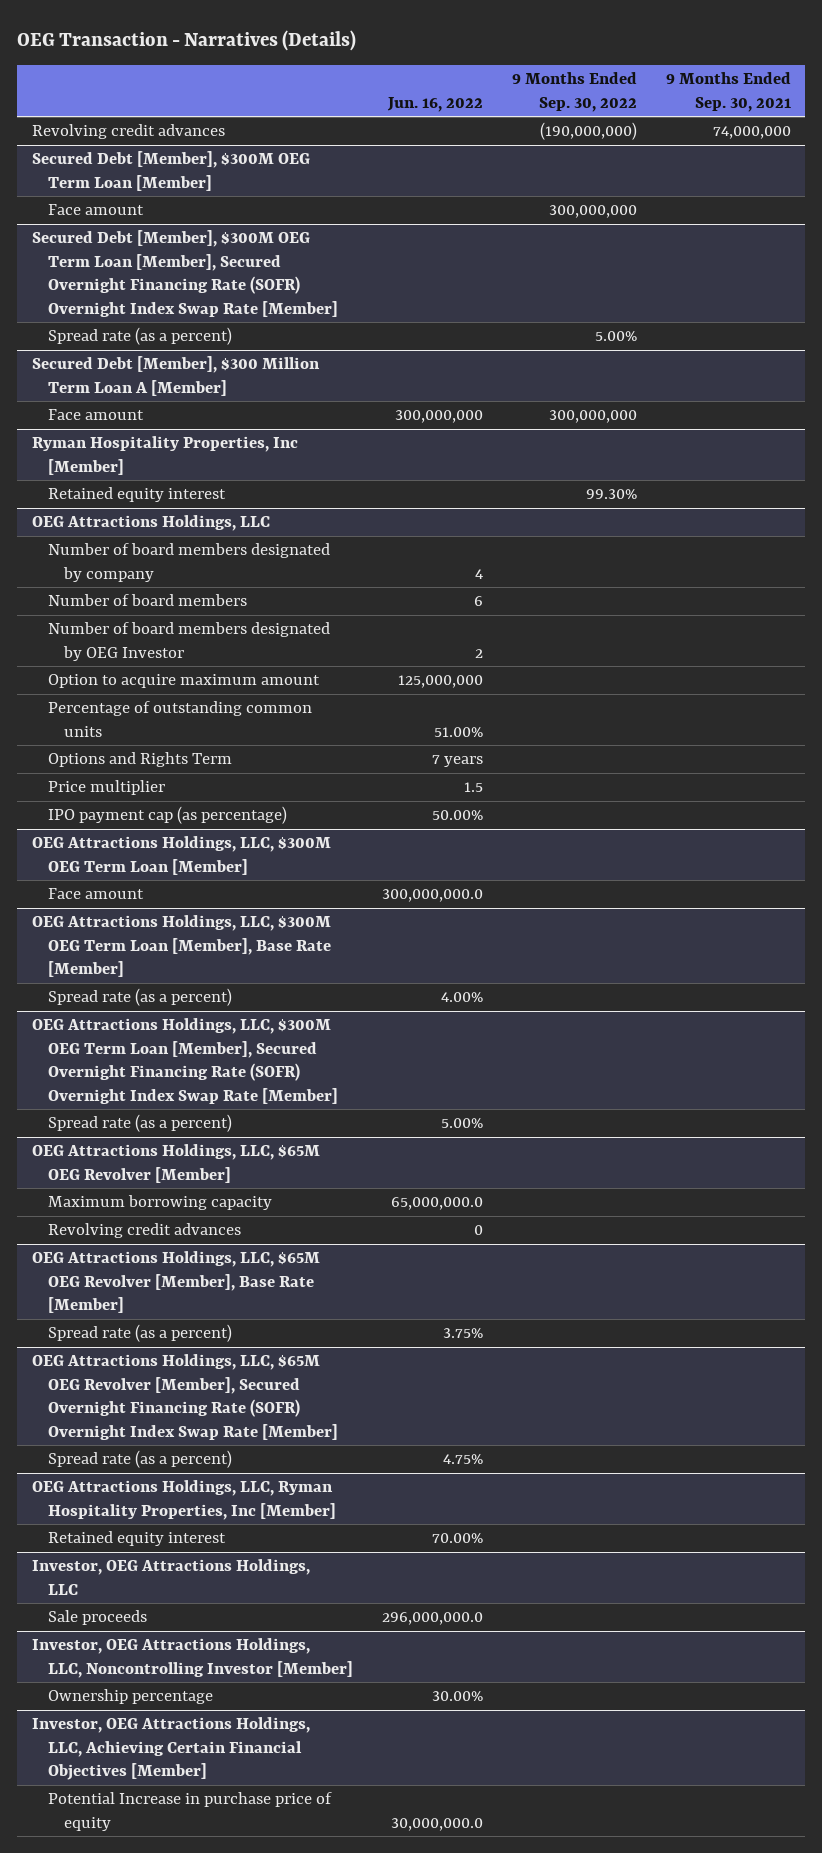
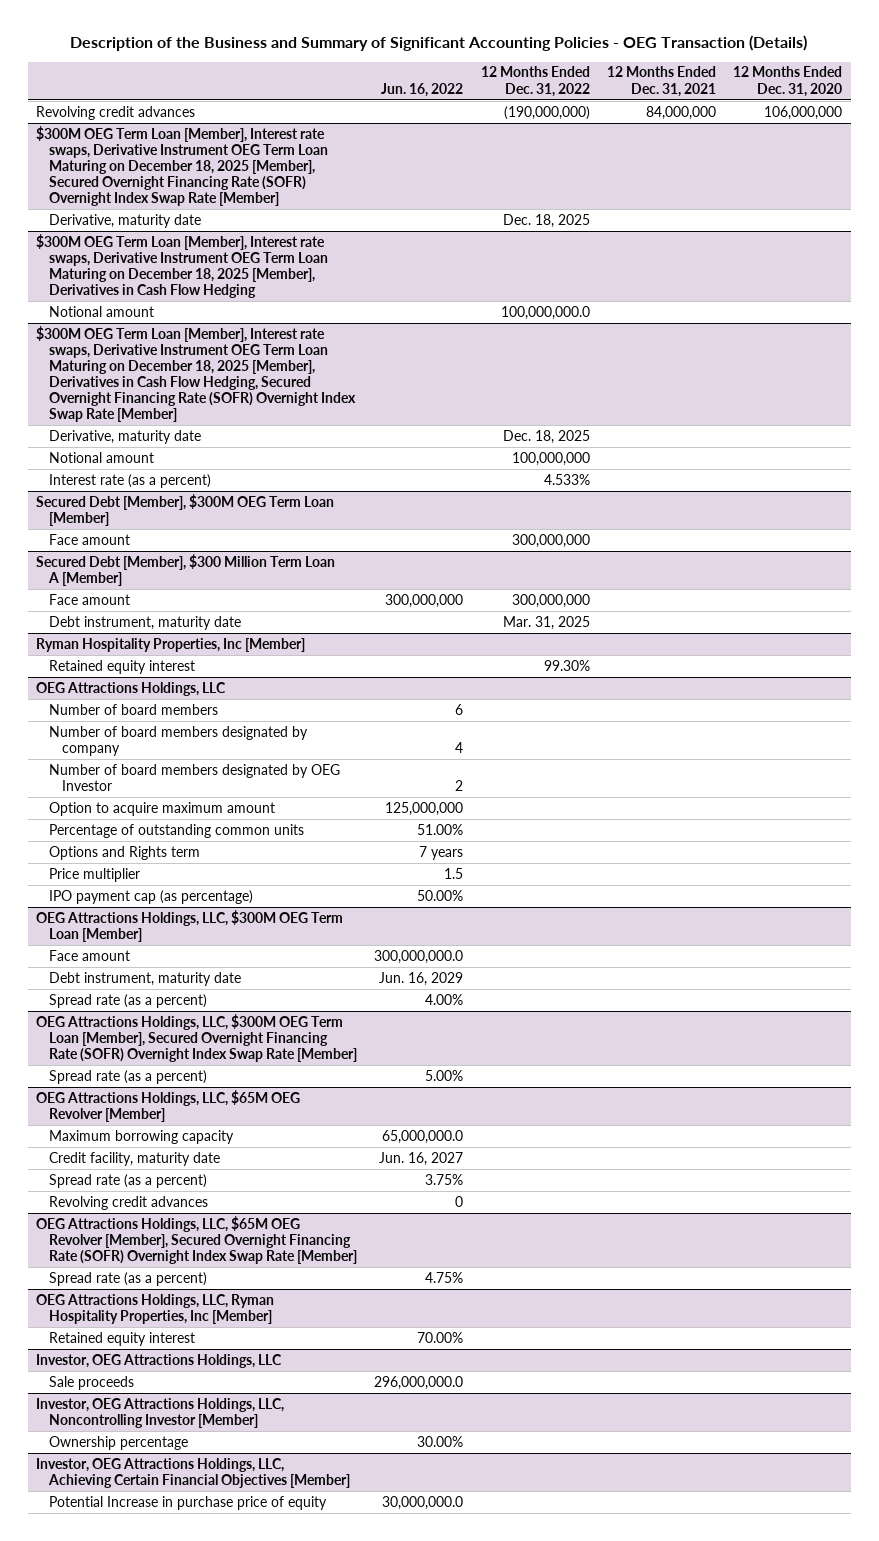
[17,30,357,52] OEG Transaction - Narratives (Details) -> [70,35,808,52] Description of the Business and Summary of Significant Accounting Policies - OEG Transaction (Details)
[511,72,637,112] 9 Months Ended Sep. 30, 2022 -> none
[665,72,791,112] 9 Months Ended Sep. 30, 2021 -> none
none -> [480,66,590,97] 12 Months Ended Dec. 31, 2022
none -> [607,66,717,97] 12 Months Ended Dec. 31, 2021
none -> [733,66,843,97] 12 Months Ended Dec. 31, 2020
none -> [36,125,328,207] $300M OEG Term Loan [Member], Interest rate swaps, Derivative Instrument OEG Term Loan Maturing on December 18, 2025 [Member], Secured Overnight Financing Rate (SOFR) Overnight Index Swap Rate [Member]
none -> [48,213,201,228] Derivative, maturity date
none -> [36,233,328,299] $300M OEG Term Loan [Member], Interest rate swaps, Derivative Instrument OEG Term Loan Maturing on December 18, 2025 [Member], Derivatives in Cash Flow Hedging
none -> [48,305,154,317] Notional amount
none -> [36,325,356,423] $300M OEG Term Loan [Member], Interest rate swaps, Derivative Instrument OEG Term Loan Maturing on December 18, 2025 [Member], Derivatives in Cash Flow Hedging, Secured Overnight Financing Rate (SOFR) Overnight Index Swap Rate [Member]
none -> [48,429,201,444] Derivative, maturity date
none -> [48,451,154,463] Notional amount
none -> [48,473,211,488] Interest rate (as a percent)
[31,230,338,317] Secured Debt [Member], $300M OEG Term Loan [Member], Secured Overnight Financing Rate (SOFR) Overnight Index Swap Rate [Member] -> none
[47,327,232,346] Spread rate (as a percent) -> none
none -> [48,615,241,630] Debt instrument, maturity date
[47,543,330,582] Number of board members designated by company -> [48,725,308,756] Number of board members designated by company
[47,752,232,768] Options and Rights Term -> [48,845,200,860] Options and Rights term
[31,915,331,978] OEG Attractions Holdings, LLC, $300M OEG Term Loan [Member], Base Rate [Member] -> none
none -> [48,971,241,986] Debt instrument, maturity date
[31,1251,320,1314] OEG Attractions Holdings, LLC, $65M OEG Revolver [Member], Base Rate [Member] -> none
none -> [48,1151,220,1166] Credit facility, maturity date
[47,1223,241,1239] Revolving credit advances -> [48,1195,208,1210] Revolving credit advances

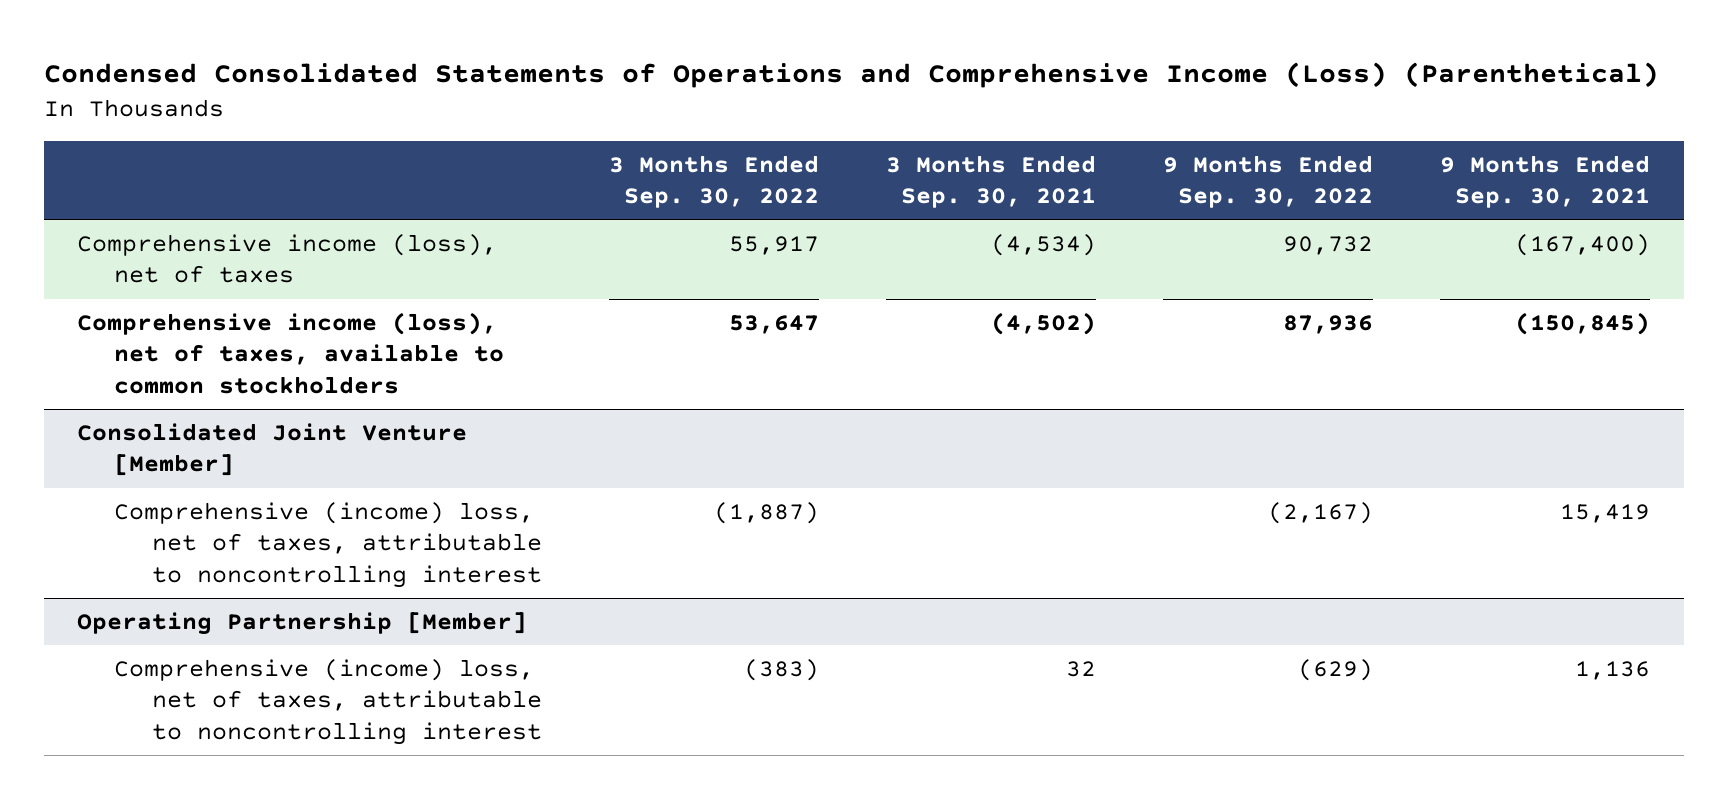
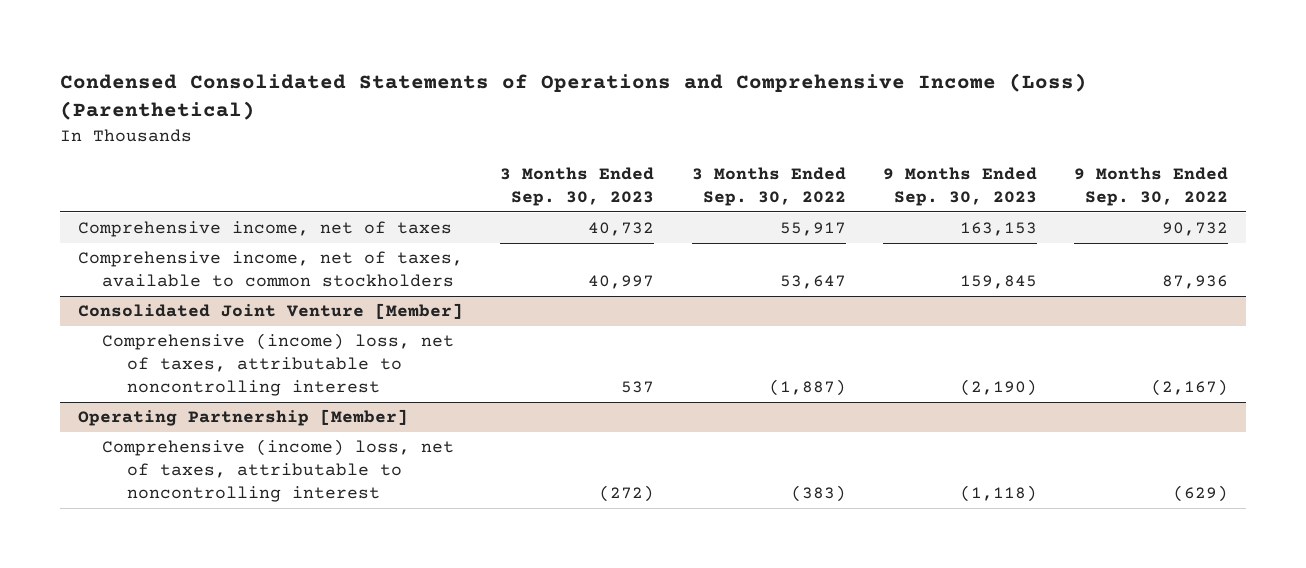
[885,154,1096,209] 3 Months Ended Sep. 30, 2021 -> none
[1440,154,1651,209] 9 Months Ended Sep. 30, 2021 -> none
none -> [500,167,655,207] 3 Months Ended Sep. 30, 2023
none -> [882,167,1037,207] 9 Months Ended Sep. 30, 2023
[77,233,498,284] Comprehensive income (loss), net of taxes -> [78,221,453,238] Comprehensive income, net of taxes
[77,311,505,395] Comprehensive income (loss), net of taxes, available to common stockholders -> [78,251,464,288] Comprehensive income, net of taxes, available to common stockholders

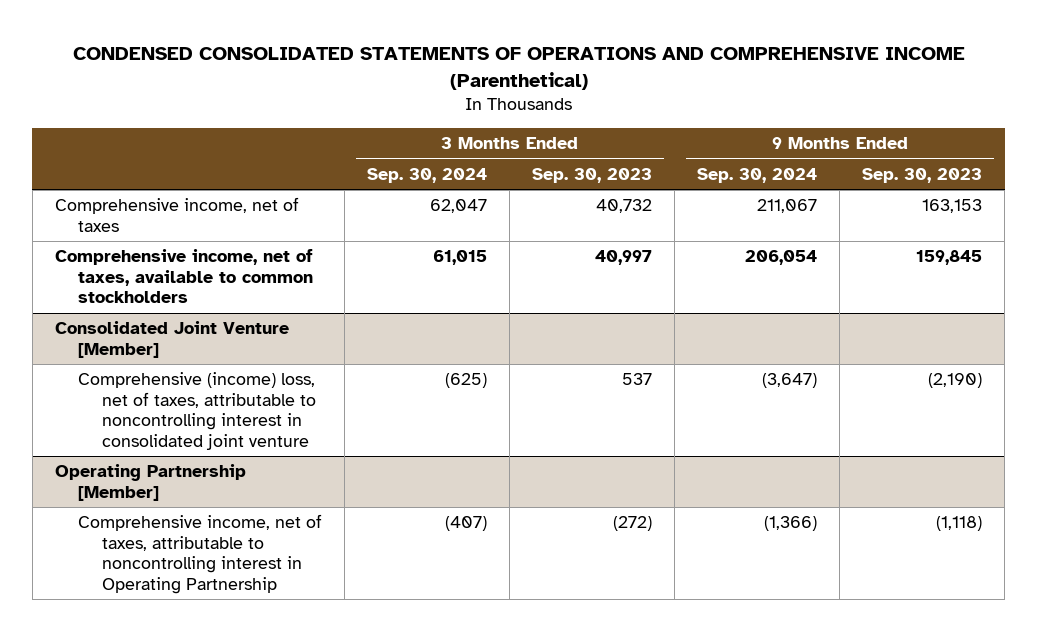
[59,73,1087,121] Condensed Consolidated Statements of Operations and Comprehensive Income (Loss) (Parenthetical) -> [72,46,965,90] CONDENSED CONSOLIDATED STATEMENTS OF OPERATIONS AND COMPREHENSIVE INCOME (Parenthetical)
[691,167,846,207] 3 Months Ended Sep. 30, 2022 -> none
[1073,167,1228,207] 9 Months Ended Sep. 30, 2022 -> none
none -> [367,167,488,183] Sep. 30, 2024
none -> [697,167,818,183] Sep. 30, 2024
[102,333,455,396] Comprehensive (income) loss, net of taxes, attributable to noncontrolling interest -> [78,372,316,450] Comprehensive (income) loss, net of taxes, attributable to noncontrolling interest in consolidated joint venture
[102,439,455,502] Comprehensive (income) loss, net of taxes, attributable to noncontrolling interest -> [78,514,323,594] Comprehensive income, net of taxes, attributable to noncontrolling interest in Operating Partnership

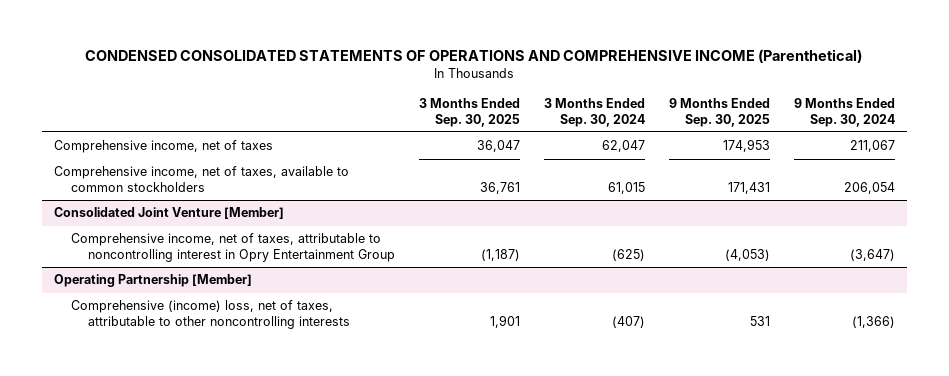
[532,167,653,183] Sep. 30, 2023 -> none
[862,167,983,183] Sep. 30, 2023 -> none
none -> [419,97,521,127] 3 Months Ended Sep. 30, 2025
none -> [669,97,771,127] 9 Months Ended Sep. 30, 2025
[78,372,316,450] Comprehensive (income) loss, net of taxes, attributable to noncontrolling interest in consolidated joint venture -> [70,233,396,263] Comprehensive income, net of taxes, attributable to noncontrolling interest in Opry Entertainment Group
[78,514,323,594] Comprehensive income, net of taxes, attributable to noncontrolling interest in Operating Partnership -> [70,300,351,330] Comprehensive (income) loss, net of taxes, attributable to other noncontrolling interests

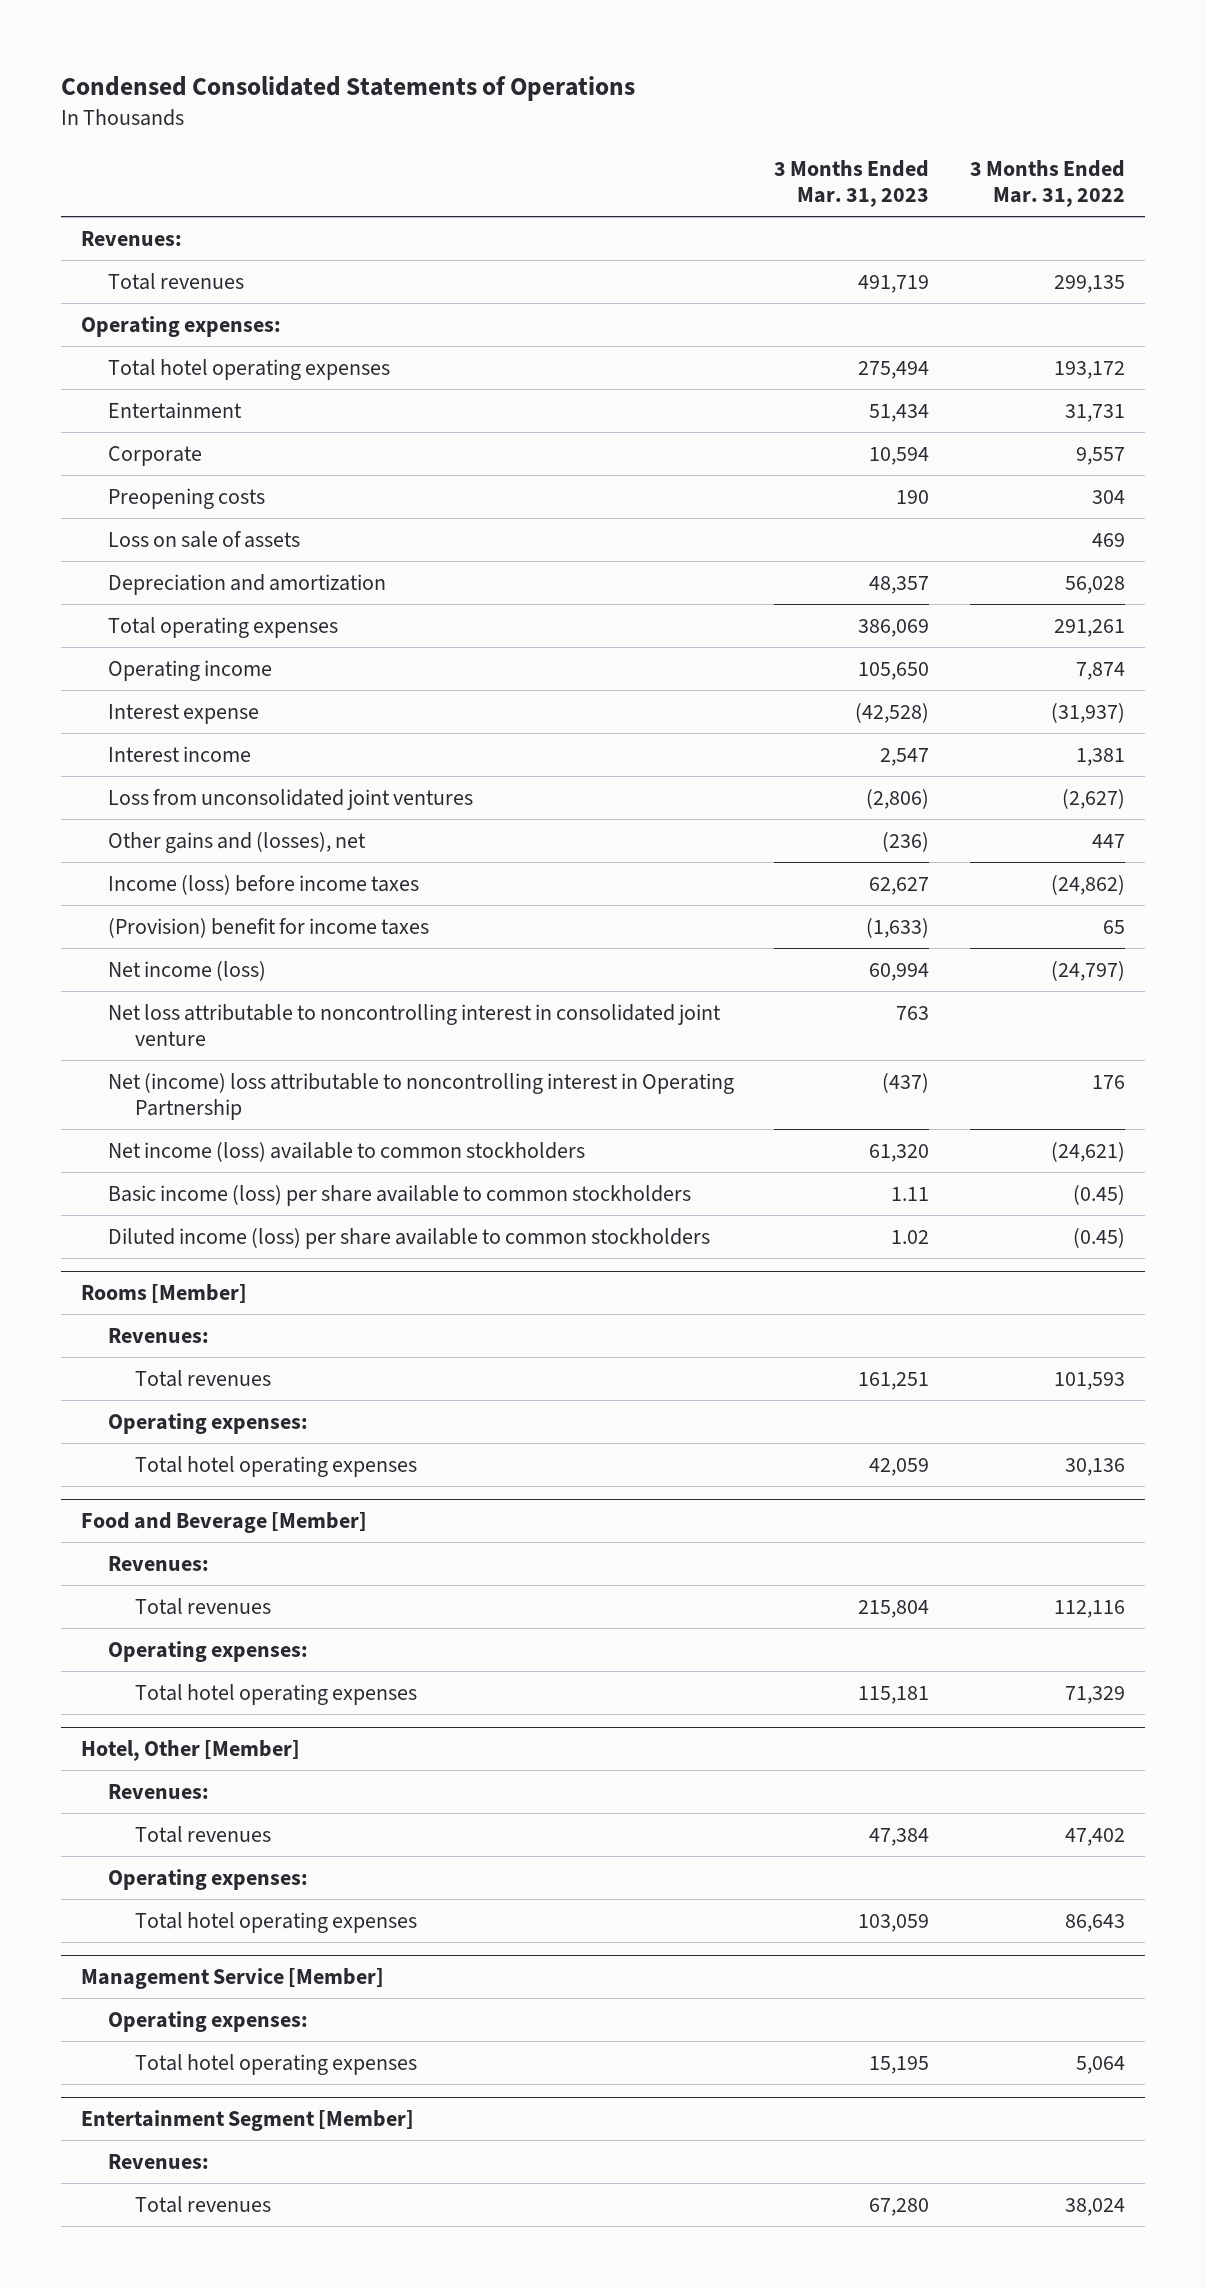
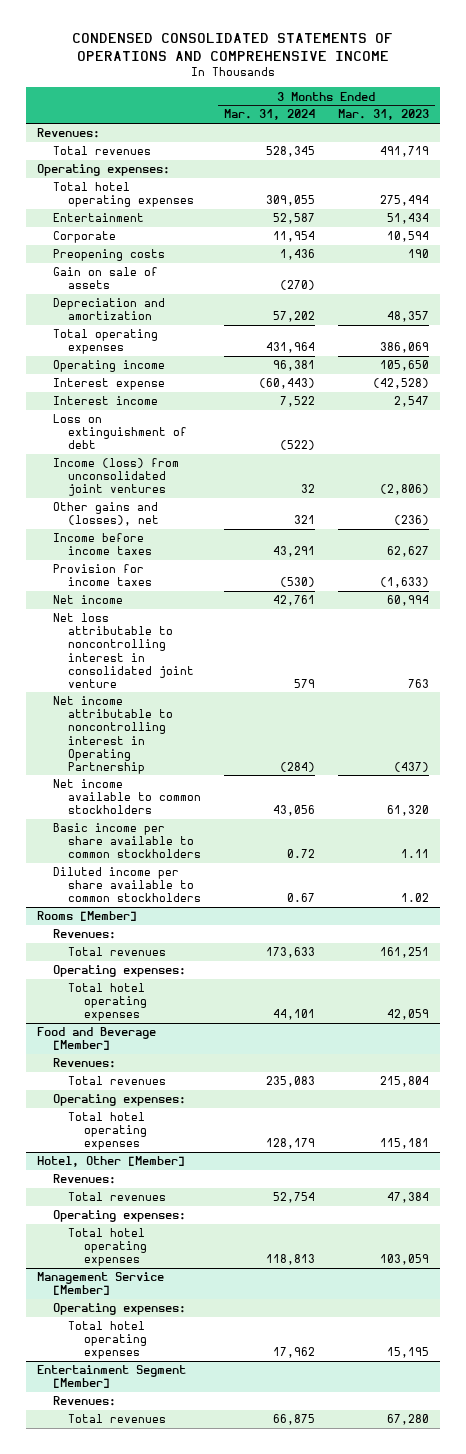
[60,76,635,102] Condensed Consolidated Statements of Operations -> [72,33,394,61] CONDENSED CONSOLIDATED STATEMENTS OF OPERATIONS AND COMPREHENSIVE INCOME
[969,160,1125,208] 3 Months Ended Mar. 31, 2022 -> none
none -> [224,109,316,121] Mar. 31, 2024
[107,530,300,548] Loss on sale of assets -> [52,267,158,290] Gain on sale of assets
none -> [52,414,188,450] Loss on extinguishment of debt
[107,788,473,810] Loss from unconsolidated joint ventures -> [52,458,179,497] Income (loss) from unconsolidated joint ventures
[107,874,419,895] Income (loss) before income taxes -> [52,533,153,556] Income before income taxes
[107,917,429,938] (Provision) benefit for income taxes -> [52,564,153,587] Provision for income taxes
[107,960,266,981] Net income (loss) -> [52,595,123,605] Net income
[107,1072,734,1120] Net (income) loss attributable to noncontrolling interest in Operating Partnership -> [52,696,174,774] Net income attributable to noncontrolling interest in Operating Partnership
[107,1141,585,1162] Net income (loss) available to common stockholders -> [52,779,202,815] Net income available to common stockholders
[107,1184,691,1206] Basic income (loss) per share available to common stockholders -> [52,823,202,859] Basic income per share available to common stockholders
[107,1227,710,1249] Diluted income (loss) per share available to common stockholders -> [52,867,202,903] Diluted income per share available to common stockholders

